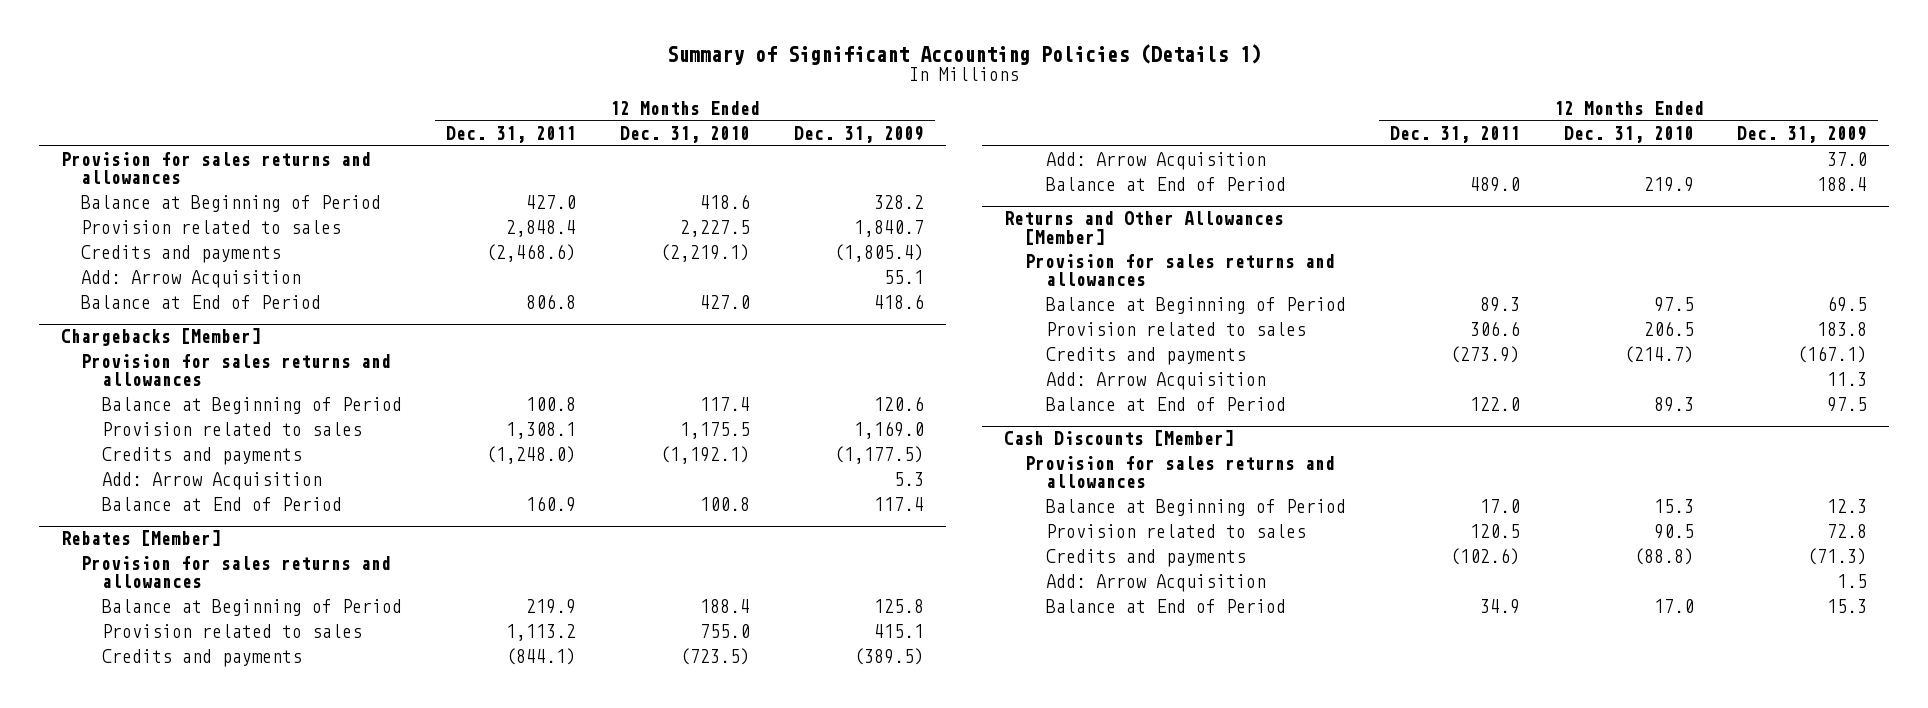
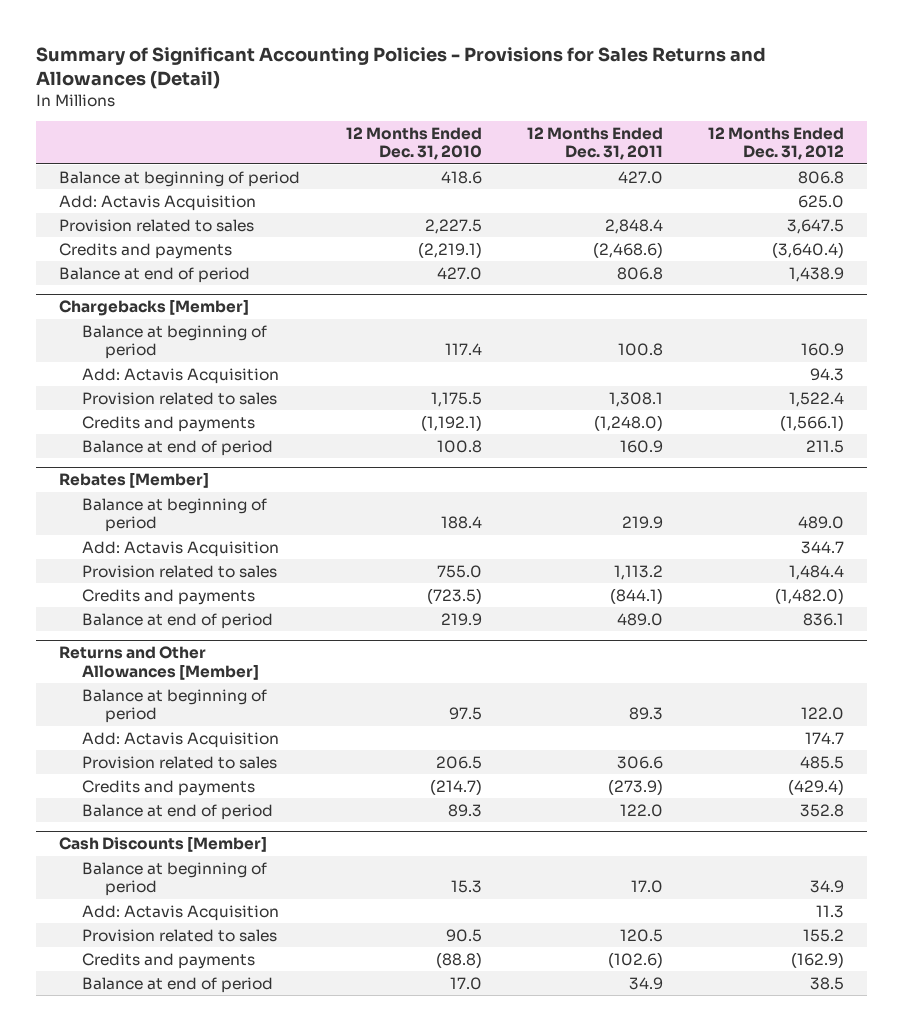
[666,43,1261,65] Summary of Significant Accounting Policies (Details 1) -> [36,46,767,89] Summary of Significant Accounting Policies - Provisions for Sales Returns and Allowances (Detail)
[793,126,924,144] Dec. 31, 2009 -> none
none -> [708,126,845,161] 12 Months Ended Dec. 31, 2012
[60,152,371,185] Provision for sales returns and allowances -> none
[81,195,382,213] Balance at Beginning of Period -> [59,170,301,187] Balance at beginning of period
none -> [59,194,257,211] Add: Actavis Acquisition
[81,270,302,289] Add: Arrow Acquisition -> none
[81,295,322,310] Balance at End of Period -> [59,266,251,283] Balance at end of period
[81,354,392,387] Provision for sales returns and allowances -> none
[102,397,403,415] Balance at Beginning of Period -> [82,324,268,360] Balance at beginning of period
none -> [82,367,280,384] Add: Actavis Acquisition
[102,472,323,491] Add: Arrow Acquisition -> none
[102,497,343,512] Balance at End of Period -> [82,439,274,456] Balance at end of period
[81,556,392,589] Provision for sales returns and allowances -> none
[102,599,403,617] Balance at Beginning of Period -> [82,497,268,533] Balance at beginning of period
none -> [82,540,280,557] Add: Actavis Acquisition
[1045,152,1266,171] Add: Arrow Acquisition -> none
[1045,177,1286,192] Balance at End of Period -> [82,612,274,629] Balance at end of period
[1025,254,1336,287] Provision for sales returns and allowances -> none
[1045,297,1346,315] Balance at Beginning of Period -> [82,688,268,724] Balance at beginning of period
none -> [82,731,280,748] Add: Actavis Acquisition
[1045,372,1266,391] Add: Arrow Acquisition -> none
[1045,397,1286,412] Balance at End of Period -> [82,803,274,820] Balance at end of period
[1025,456,1336,489] Provision for sales returns and allowances -> none
[1045,499,1346,517] Balance at Beginning of Period -> [82,861,268,897] Balance at beginning of period
none -> [82,904,280,921] Add: Actavis Acquisition
[1045,574,1266,593] Add: Arrow Acquisition -> none
[1045,599,1286,614] Balance at End of Period -> [82,976,274,993] Balance at end of period

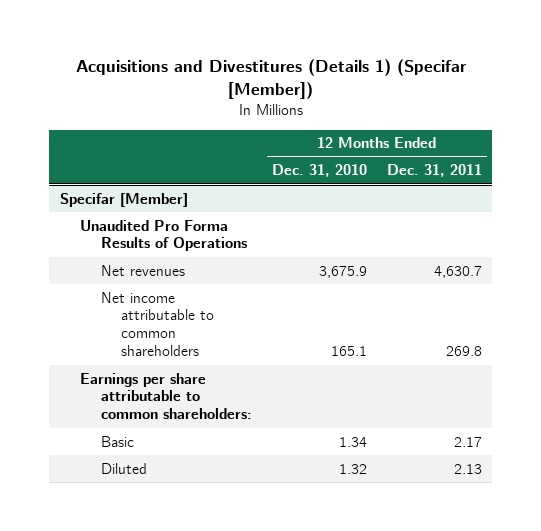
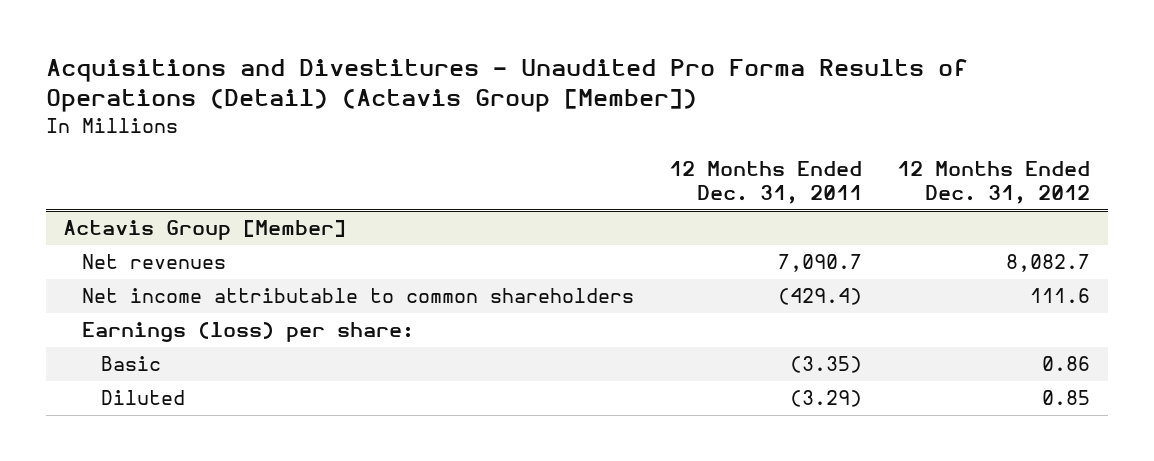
[75,59,467,100] Acquisitions and Divestitures (Details 1) (Specifar [Member]) -> [45,59,968,113] Acquisitions and Divestitures - Unaudited Pro Forma Results of Operations (Detail) (Actavis Group [Member])
[271,164,367,178] Dec. 31, 2010 -> none
none -> [897,161,1091,205] 12 Months Ended Dec. 31, 2012
[59,192,188,207] Specifar [Member] -> none
[80,219,247,252] Unaudited Pro Forma Results of Operations -> none
none -> [63,220,347,241] Actavis Group [Member]
[433,265,482,278] 4,630.7 -> [778,254,863,273] 7,090.7
[445,346,482,357] 269.8 -> [778,288,863,306] (429.4)
[80,372,252,420] Earnings per share attributable to common shareholders: -> [82,322,415,343] Earnings (loss) per share:
[453,436,482,447] 2.17 -> [790,356,863,374] (3.35)
[453,463,482,474] 2.13 -> [790,390,863,408] (3.29)

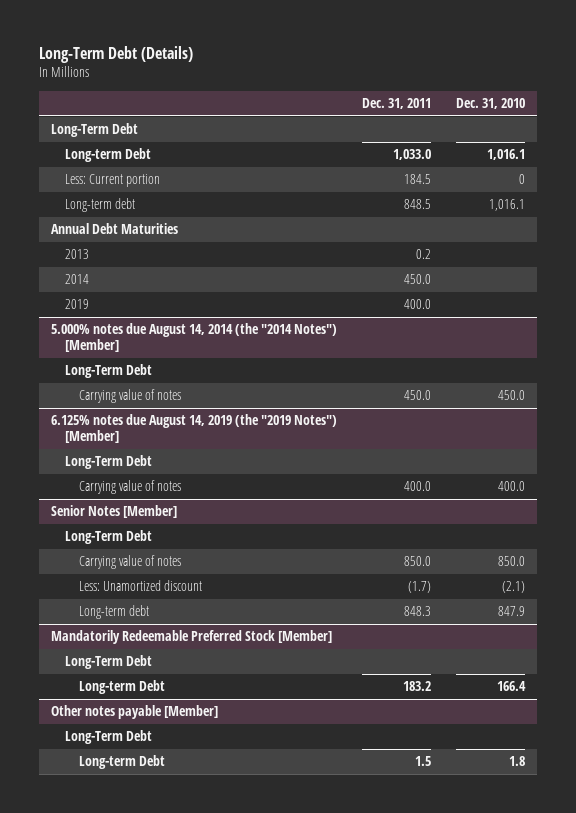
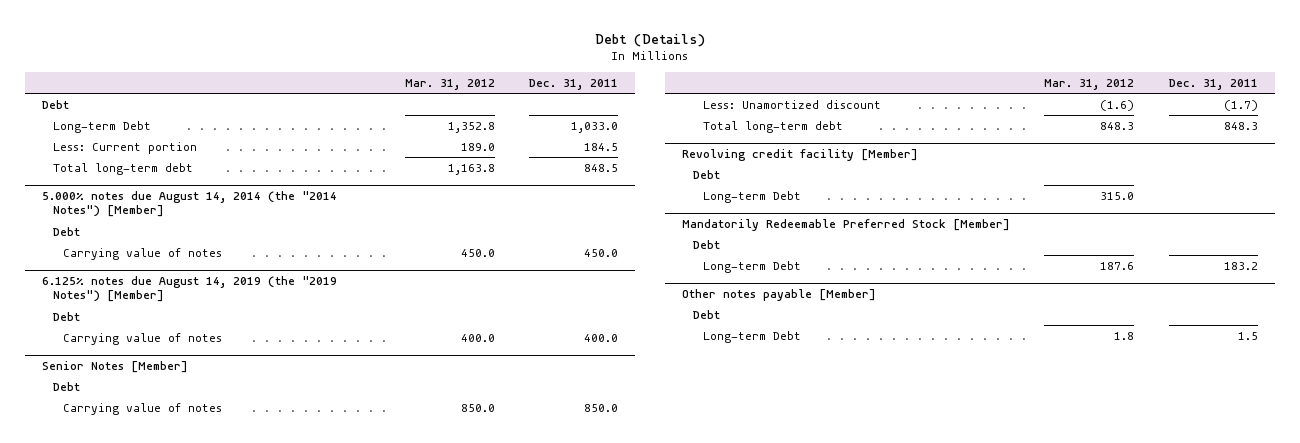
[38,46,193,64] Long-Term Debt (Details) -> [595,33,706,47] Debt (Details)
[455,98,525,110] Dec. 31, 2010 -> none
none -> [404,78,495,90] Mar. 31, 2012
[50,123,138,138] Long-Term Debt -> [42,99,70,109] Debt
[50,223,178,235] Annual Debt Maturities -> none
[64,249,89,260] 2013 -> none
[64,274,89,285] 2014 -> none
[64,299,89,310] 2019 -> none
[64,198,135,213] Long-term debt -> [52,162,193,175] Total long-term debt
[64,364,152,379] Long-Term Debt -> [52,226,80,236] Debt
[64,455,152,470] Long-Term Debt -> [52,311,80,321] Debt
[64,530,152,545] Long-Term Debt -> [52,381,80,391] Debt
[78,605,149,620] Long-term debt -> [703,120,844,133] Total long-term debt
none -> [682,148,919,161] Revolving credit facility [Member]
none -> [692,169,720,179] Debt
none -> [703,190,802,203] Long-term Debt
[64,655,152,670] Long-Term Debt -> [692,239,720,249] Debt
[64,730,152,745] Long-Term Debt -> [692,309,720,319] Debt

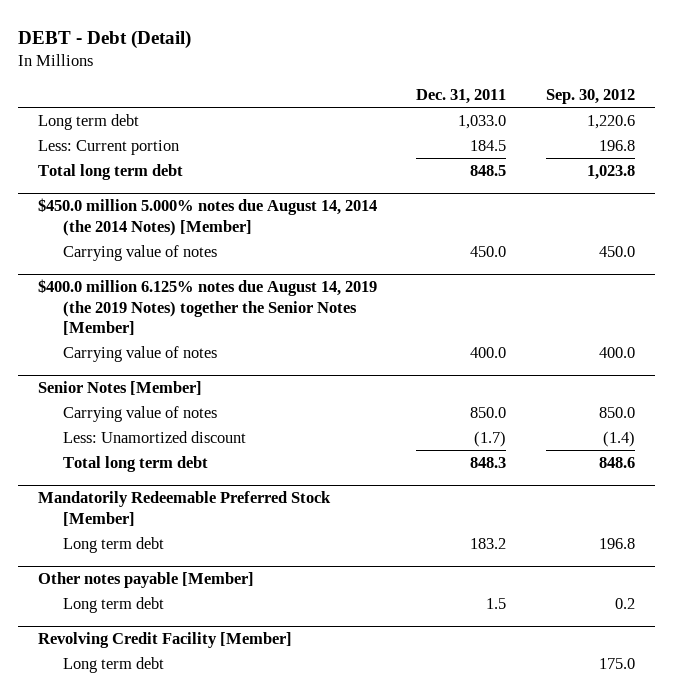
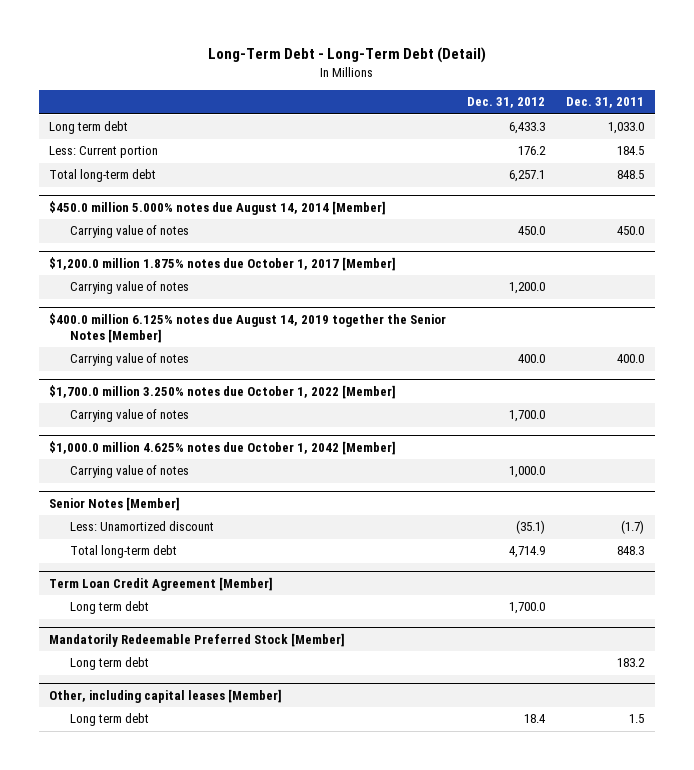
[18,29,192,49] DEBT - Debt (Detail) -> [207,47,486,64] Long-Term Debt - Long-Term Debt (Detail)
[545,88,635,104] Sep. 30, 2012 -> none
none -> [467,97,546,109] Dec. 31, 2012
[37,163,183,180] Total long term debt -> [49,169,157,183] Total long-term debt
[37,198,377,236] $450.0 million 5.000% notes due August 14, 2014 (the 2014 Notes) [Member] -> [49,200,387,215] $450.0 million 5.000% notes due August 14, 2014 [Member]
none -> [49,256,397,271] $1,200.0 million 1.875% notes due October 1, 2017 [Member]
none -> [69,281,189,295] Carrying value of notes
[37,279,377,336] $400.0 million 6.125% notes due August 14, 2019 (the 2019 Notes) together the Senior Notes [Member] -> [49,312,447,344] $400.0 million 6.125% notes due August 14, 2019 together the Senior Notes [Member]
none -> [49,384,397,399] $1,700.0 million 3.250% notes due October 1, 2022 [Member]
none -> [69,409,189,423] Carrying value of notes
none -> [49,440,397,455] $1,000.0 million 4.625% notes due October 1, 2042 [Member]
none -> [69,465,189,479] Carrying value of notes
[63,405,218,422] Carrying value of notes -> none
[63,455,209,472] Total long term debt -> [69,545,177,559] Total long-term debt
none -> [49,576,274,591] Term Loan Credit Agreement [Member]
none -> [69,601,149,615] Long term debt
[37,572,254,589] Other notes payable [Member] -> none
none -> [49,688,283,703] Other, including capital leases [Member]
[37,632,292,649] Revolving Credit Facility [Member] -> none
[63,656,165,673] Long term debt -> none

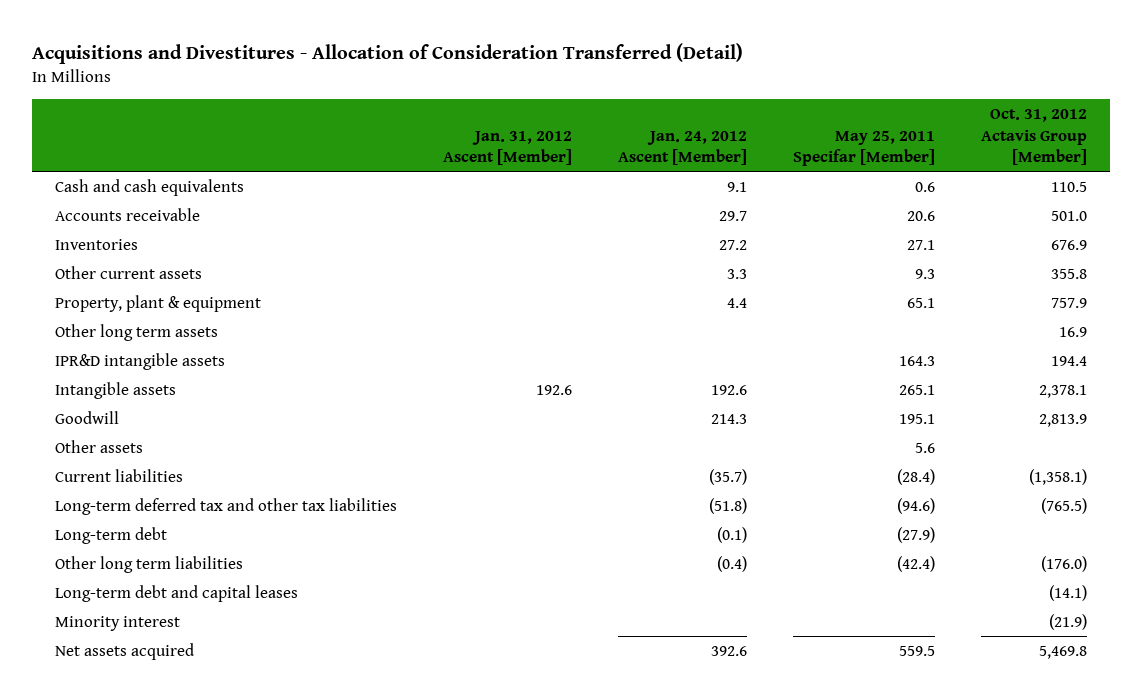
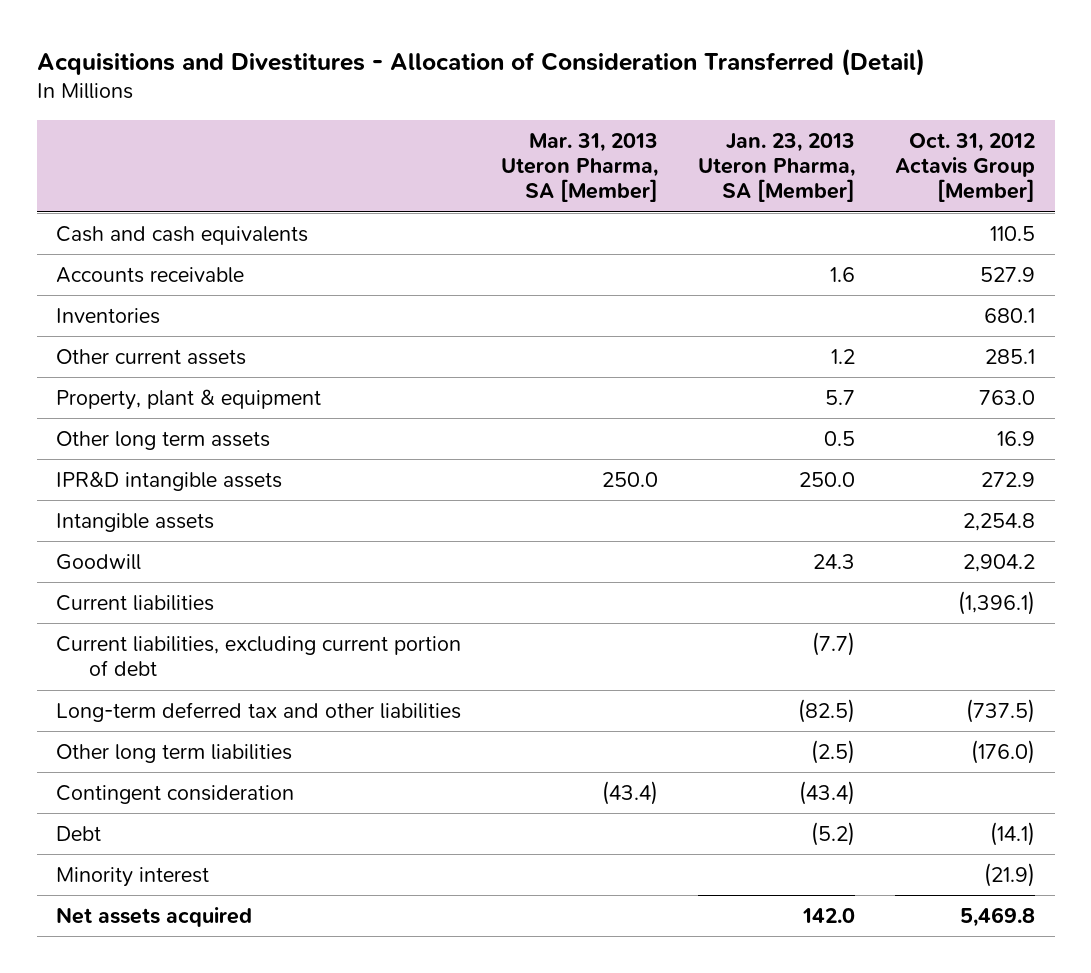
[443,130,573,166] Jan. 31, 2012 Ascent [Member] -> none
[618,130,748,166] Jan. 24, 2012 Ascent [Member] -> none
[793,130,936,167] May 25, 2011 Specifar [Member] -> none
none -> [501,132,659,203] Mar. 31, 2013 Uteron Pharma, SA [Member]
none -> [697,132,855,203] Jan. 23, 2013 Uteron Pharma, SA [Member]
[1051,210,1088,221] 501.0 -> [979,266,1035,282] 527.9
[1051,239,1088,250] 676.9 -> [983,307,1035,323] 680.1
[1051,268,1088,279] 355.8 -> [984,348,1035,364] 285.1
[1051,297,1088,308] 757.9 -> [978,389,1035,405] 763.0
[55,439,144,453] Other assets -> none
[55,526,168,544] Long-term debt -> none
[1051,355,1088,366] 194.4 -> [980,471,1035,487] 272.9
[1039,384,1088,398] 2,378.1 -> [962,512,1035,531] 2,254.8
[1039,413,1088,427] 2,813.9 -> [962,553,1035,572] 2,904.2
[1029,468,1088,485] (1,358.1) -> [957,590,1035,615] (1,396.1)
none -> [56,635,462,677] Current liabilities, excluding current portion of debt
[55,497,398,515] Long-term deferred tax and other tax liabilities -> [56,701,462,722] Long-term deferred tax and other liabilities
[1041,497,1088,514] (765.5) -> [965,698,1035,723] (737.5)
none -> [56,784,295,804] Contingent consideration
[55,584,299,602] Long-term debt and capital leases -> [56,825,102,841] Debt

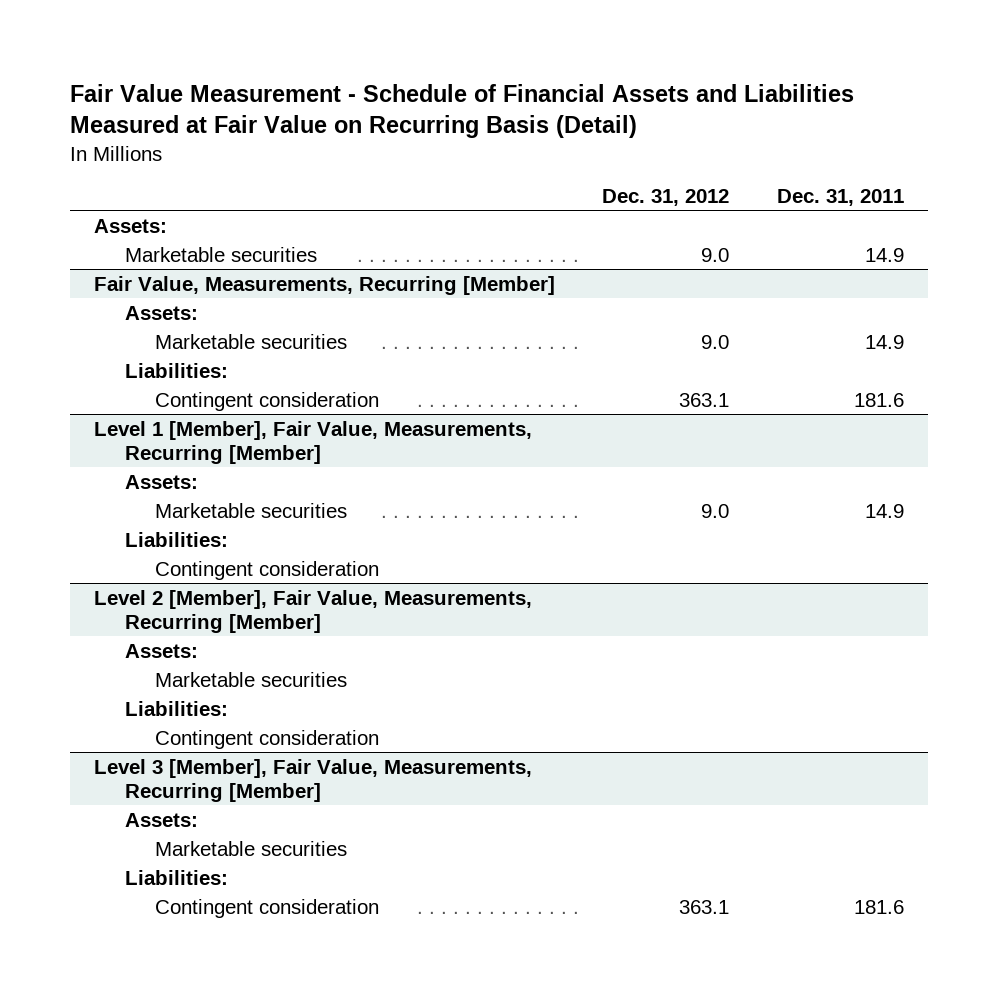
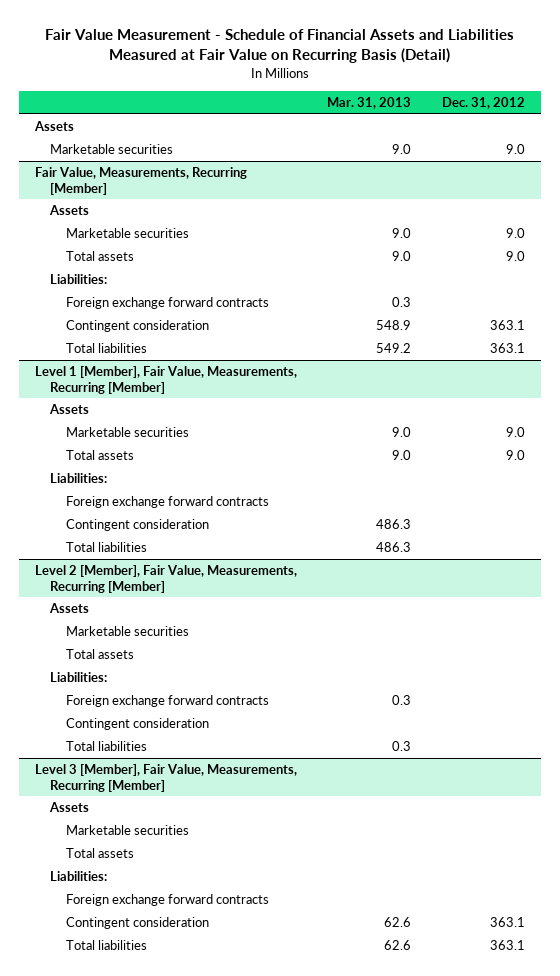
[776,188,904,206] Dec. 31, 2011 -> none
none -> [327,96,412,109] Mar. 31, 2013
[93,218,167,233] Assets: -> [33,121,74,132] Assets
[124,305,198,320] Assets: -> [49,205,90,216] Assets
none -> [65,251,134,262] Total assets
none -> [65,297,269,310] Foreign exchange forward contracts
none -> [65,343,147,354] Total liabilities
[124,474,198,489] Assets: -> [49,404,90,415] Assets
none -> [65,450,134,461] Total assets
none -> [65,496,269,509] Foreign exchange forward contracts
none -> [65,542,147,553] Total liabilities
[124,643,198,658] Assets: -> [49,603,90,614] Assets
none -> [65,649,134,660] Total assets
none -> [65,695,269,708] Foreign exchange forward contracts
none -> [65,741,147,752] Total liabilities
[124,812,198,827] Assets: -> [49,802,90,813] Assets
none -> [65,848,134,859] Total assets
none -> [65,894,269,907] Foreign exchange forward contracts
none -> [65,940,147,951] Total liabilities

